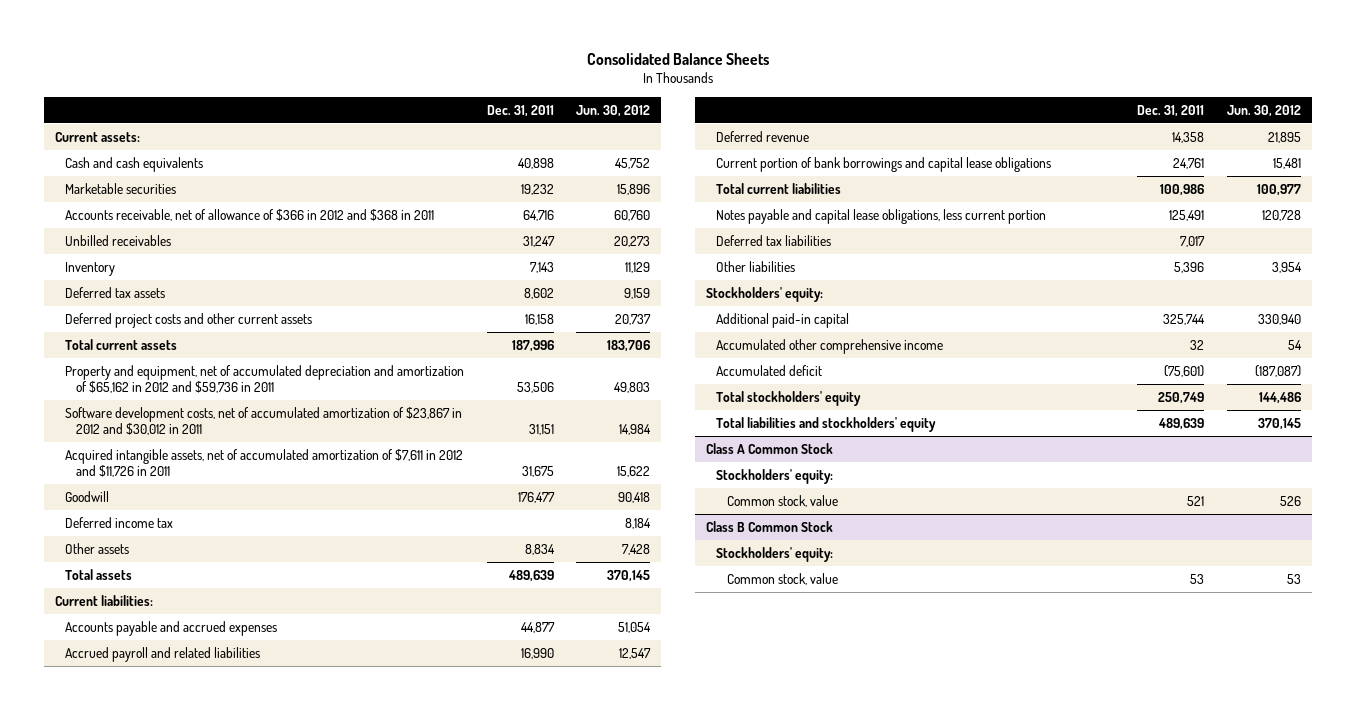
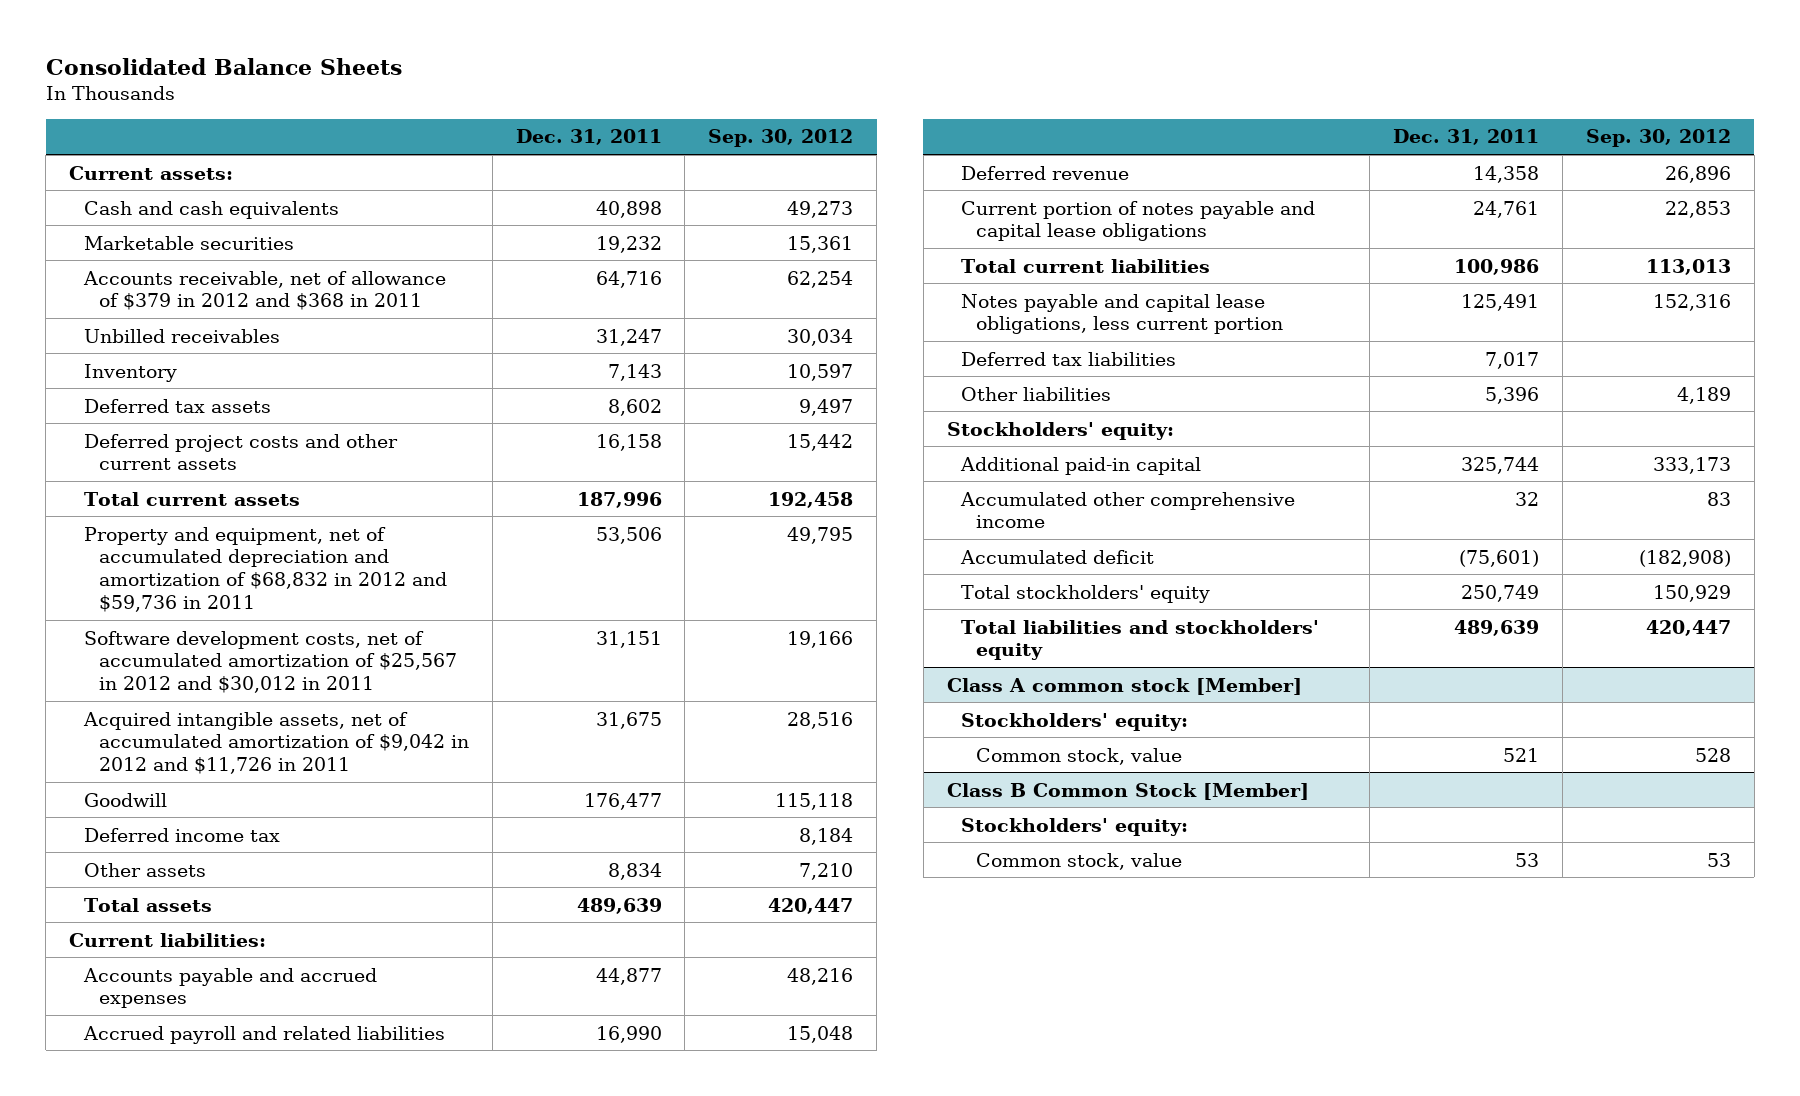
[575,104,650,117] Jun. 30, 2012 -> none
none -> [708,129,854,148] Sep. 30, 2012
[65,209,435,222] Accounts receivable, net of allowance of $366 in 2012 and $368 in 2011 -> [83,270,447,311] Accounts receivable, net of allowance of $379 in 2012 and $368 in 2011
[65,365,465,394] Property and equipment, net of accumulated depreciation and amortization of $65,162 in 2012 and $59,736 in 2011 -> [84,526,447,613] Property and equipment, net of accumulated depreciation and amortization of $68,832 in 2012 and $59,736 in 2011
[65,407,463,436] Software development costs, net of accumulated amortization of $23,867 in 2012 and $30,012 in 2011 -> [84,630,457,694] Software development costs, net of accumulated amortization of $25,567 in 2012 and $30,012 in 2011
[65,449,464,478] Acquired intangible assets, net of accumulated amortization of $7,611 in 2012 and $11,726 in 2011 -> [83,711,469,775] Acquired intangible assets, net of accumulated amortization of $9,042 in 2012 and $11,726 in 2011
[716,157,1052,173] Current portion of bank borrowings and capital lease obligations -> [961,200,1316,242] Current portion of notes payable and capital lease obligations
[705,443,833,455] Class A Common Stock -> [946,677,1302,695] Class A common stock [Member]
[705,521,833,533] Class B Common Stock -> [946,782,1309,800] Class B Common Stock [Member]

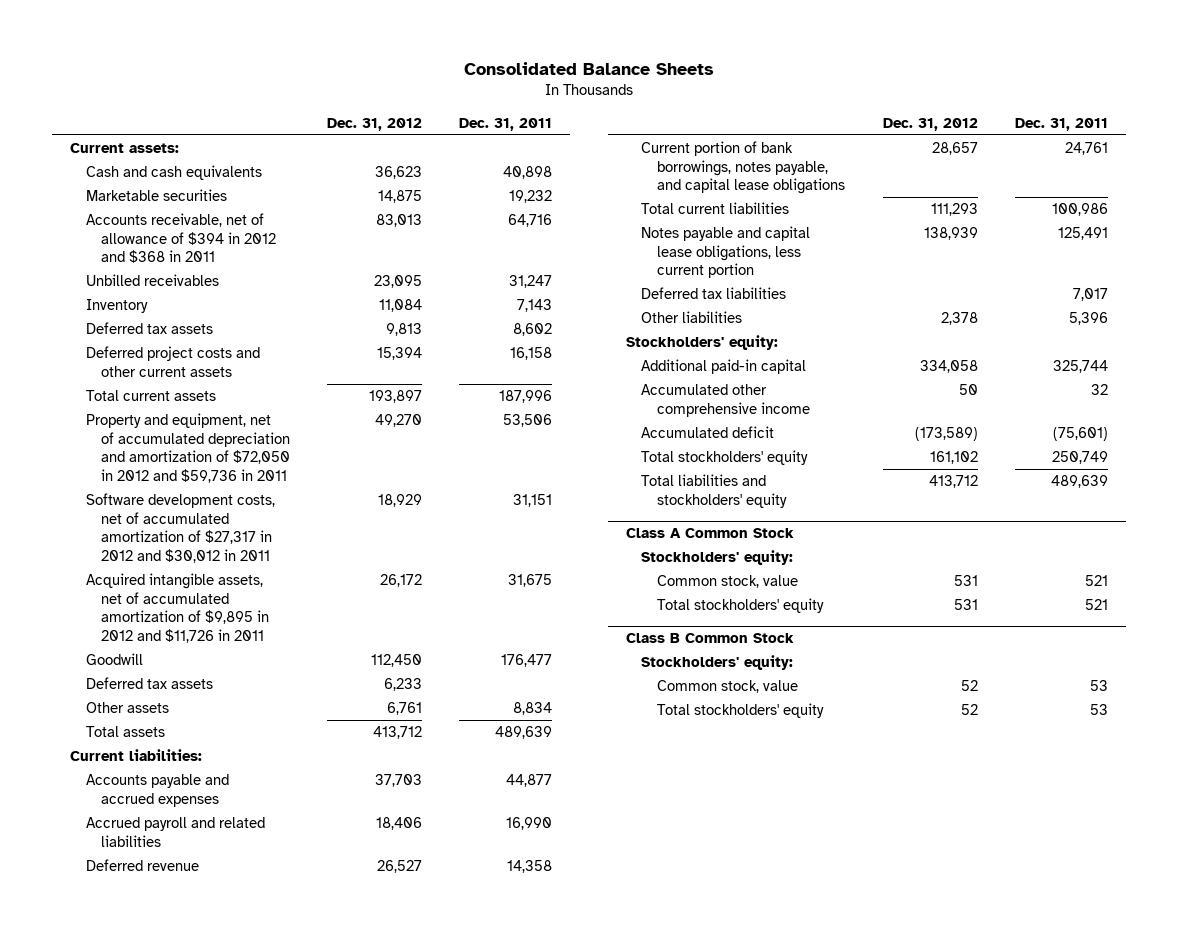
[708,129,854,148] Sep. 30, 2012 -> none
none -> [326,117,422,131] Dec. 31, 2012
[83,270,447,311] Accounts receivable, net of allowance of $379 in 2012 and $368 in 2011 -> [85,213,276,264] Accounts receivable, net of allowance of $394 in 2012 and $368 in 2011
[84,526,447,613] Property and equipment, net of accumulated depreciation and amortization of $68,832 in 2012 and $59,736 in 2011 -> [85,413,290,484] Property and equipment, net of accumulated depreciation and amortization of $72,050 in 2012 and $59,736 in 2011
[84,630,457,694] Software development costs, net of accumulated amortization of $25,567 in 2012 and $30,012 in 2011 -> [85,493,275,564] Software development costs, net of accumulated amortization of $27,317 in 2012 and $30,012 in 2011
[83,711,469,775] Acquired intangible assets, net of accumulated amortization of $9,042 in 2012 and $11,726 in 2011 -> [85,573,269,644] Acquired intangible assets, net of accumulated amortization of $9,895 in 2012 and $11,726 in 2011
[84,827,281,842] Deferred income tax -> [85,677,213,690] Deferred tax assets
[961,200,1316,242] Current portion of notes payable and capital lease obligations -> [641,141,845,195] Current portion of bank borrowings, notes payable, and capital lease obligations
[946,677,1302,695] Class A common stock [Member] -> [626,528,795,539] Class A Common Stock
none -> [656,598,824,614] Total stockholders' equity
[946,782,1309,800] Class B Common Stock [Member] -> [626,633,795,644] Class B Common Stock
none -> [656,703,824,719] Total stockholders' equity

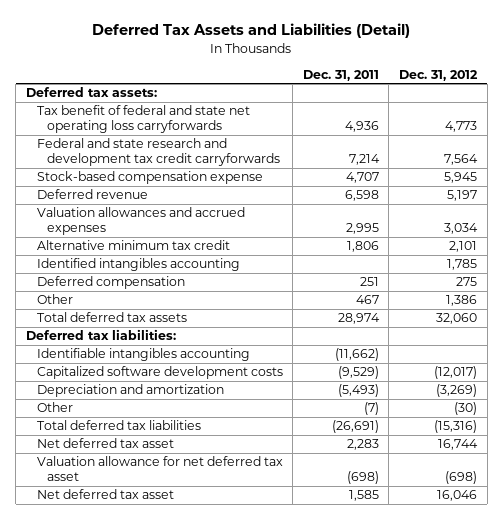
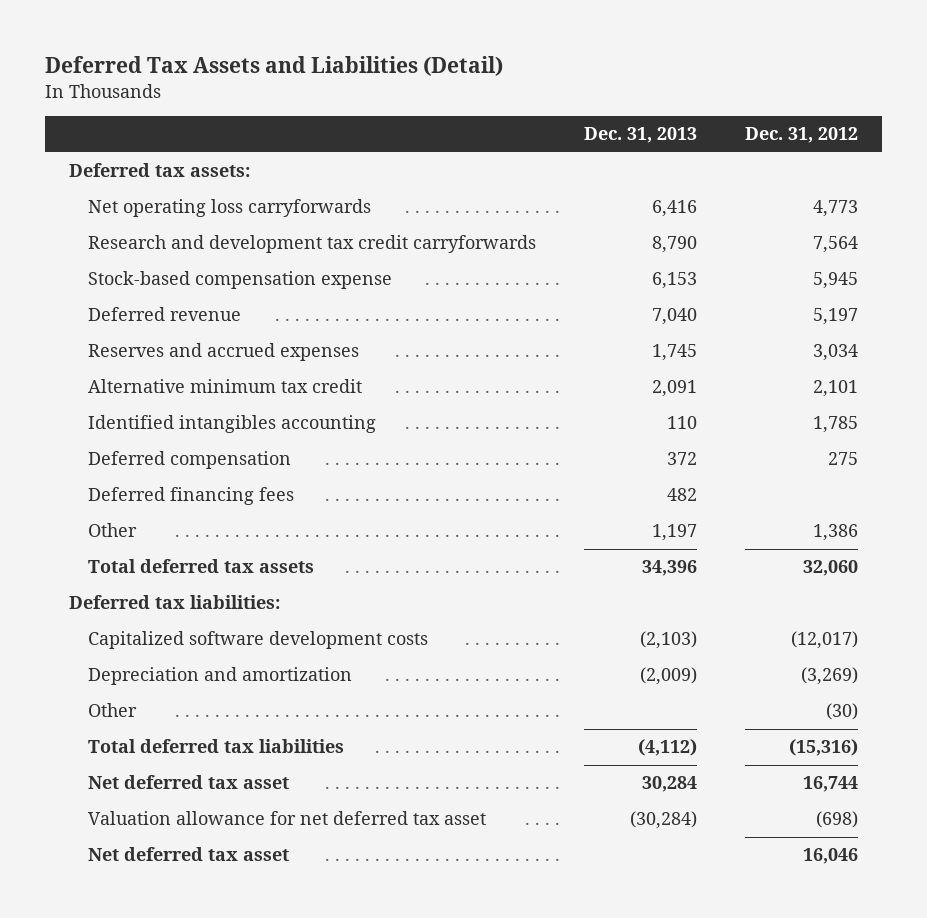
[302,69,379,81] Dec. 31, 2011 -> none
none -> [583,127,697,144] Dec. 31, 2013
[36,105,250,134] Tax benefit of federal and state net operating loss carryforwards -> [87,199,371,218] Net operating loss carryforwards
[36,138,281,167] Federal and state research and development tax credit carryforwards -> [87,235,536,254] Research and development tax credit carryforwards
[36,207,245,236] Valuation allowances and accrued expenses -> [87,343,359,362] Reserves and accrued expenses
none -> [87,487,294,506] Deferred financing fees
[36,348,250,362] Identifiable intangibles accounting -> none

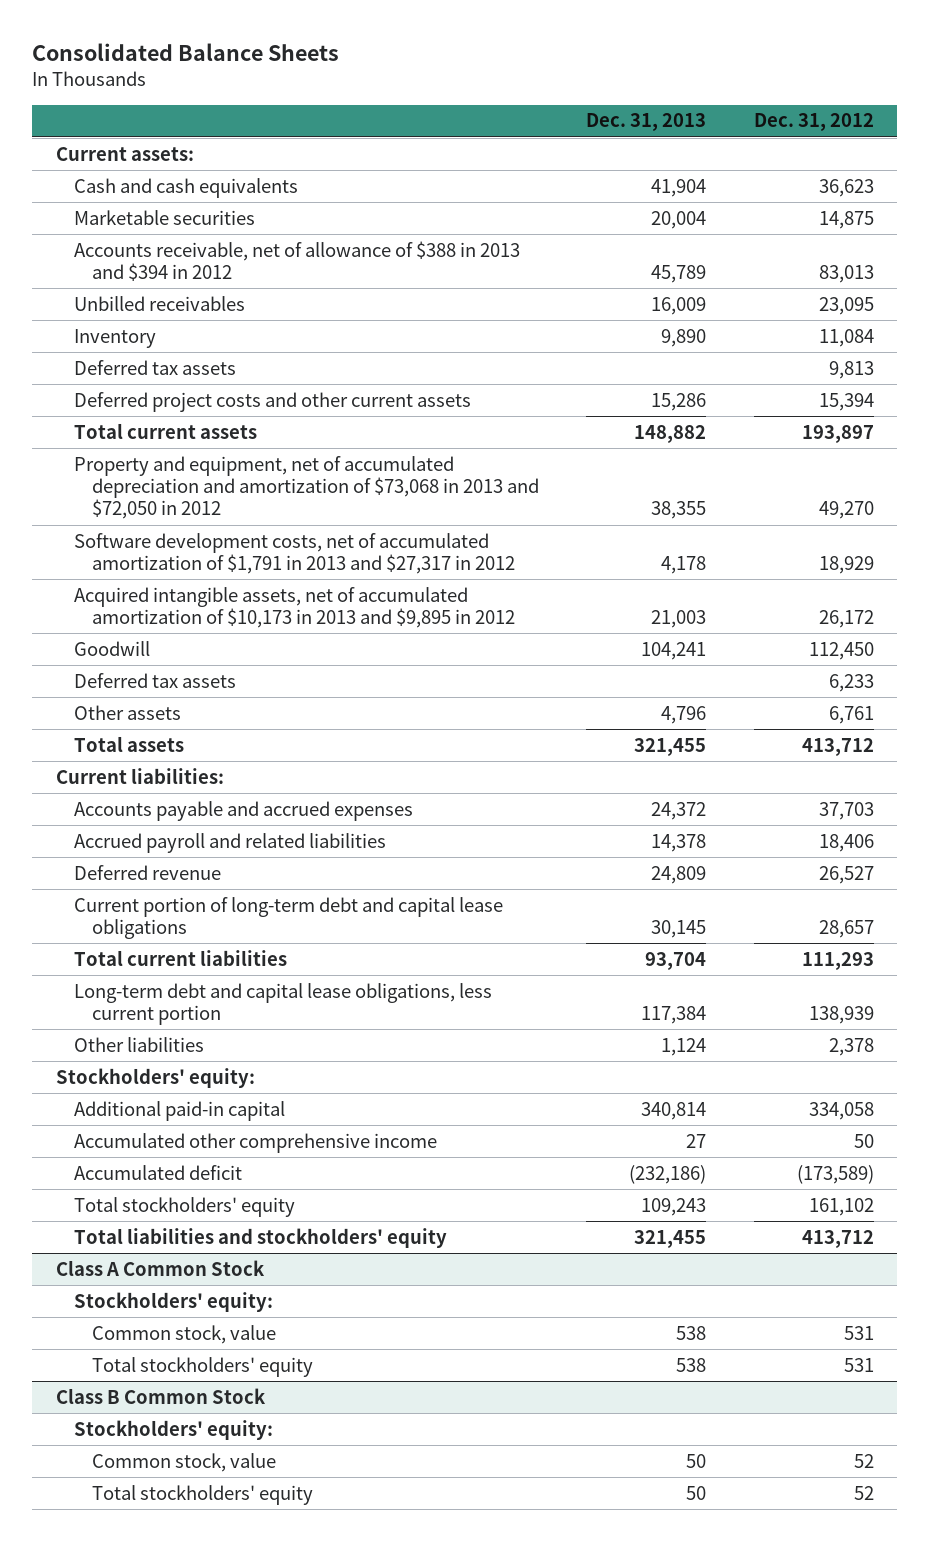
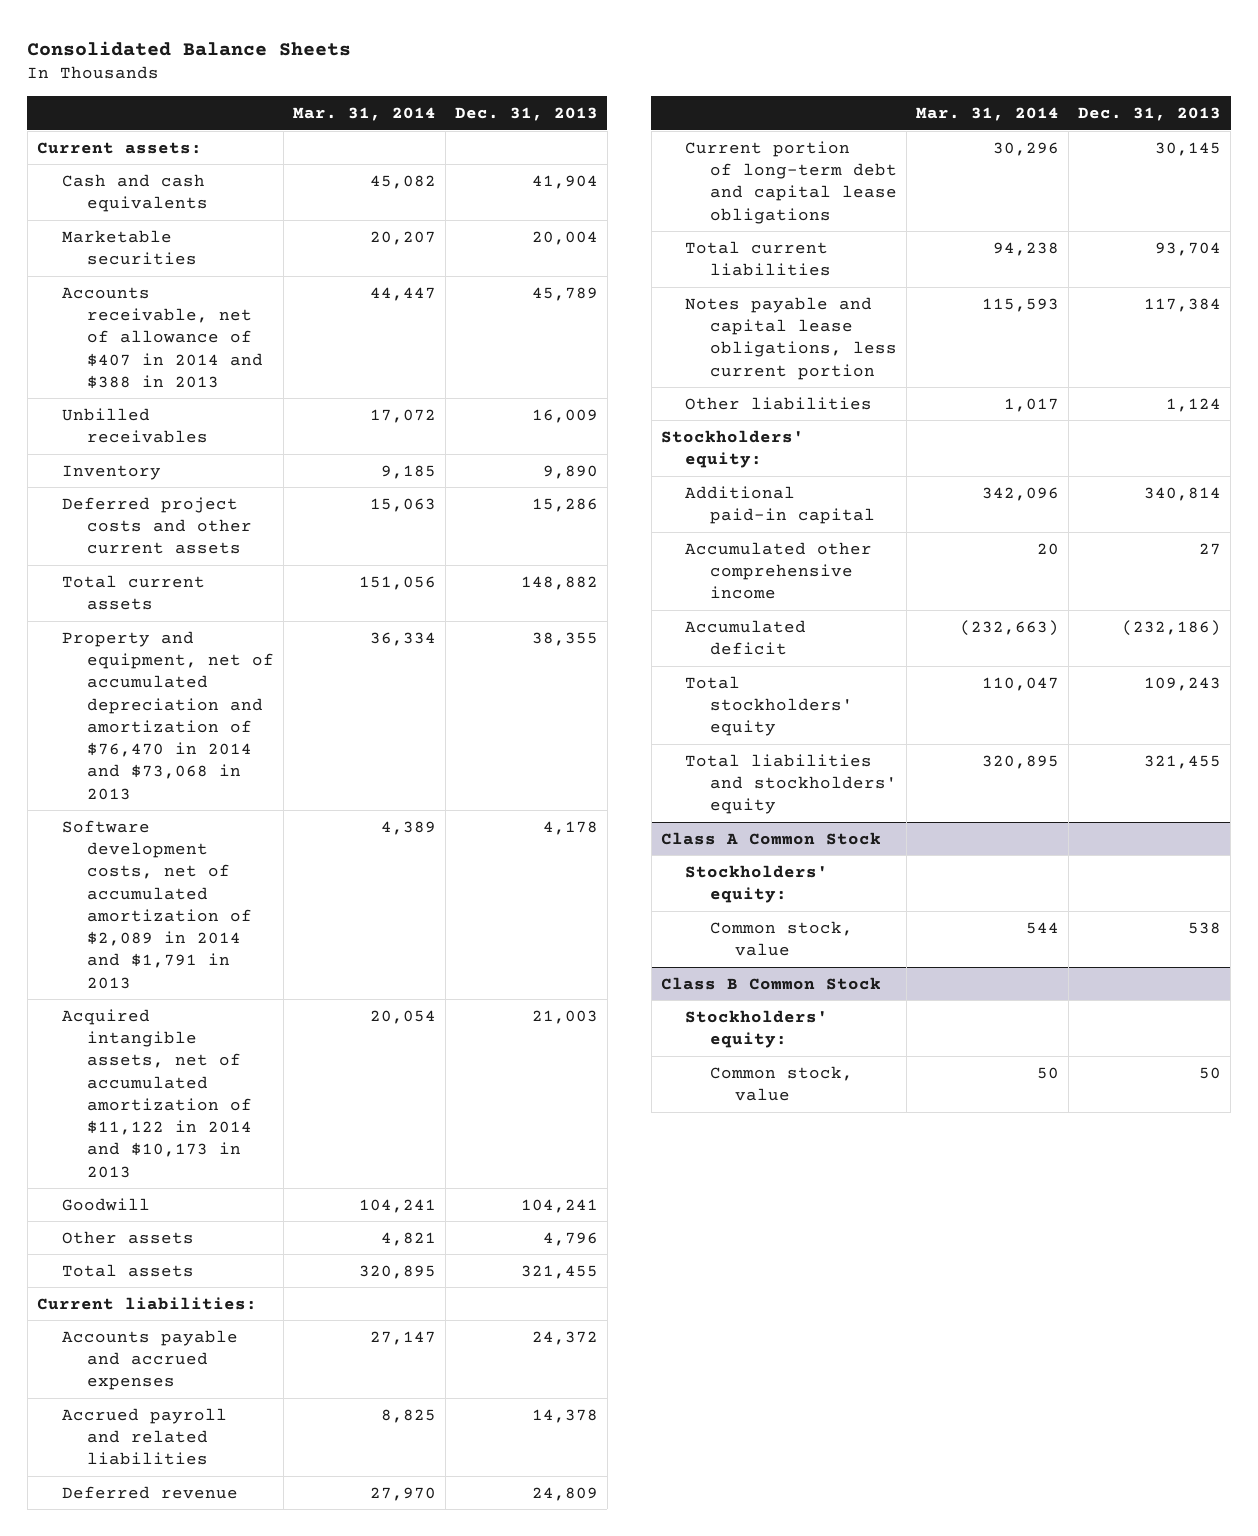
[753,113,874,132] Dec. 31, 2012 -> none
none -> [292,106,436,121] Mar. 31, 2014
[73,240,520,282] Accounts receivable, net of allowance of $388 in 2013 and $394 in 2012 -> [61,286,263,389] Accounts receivable, net of allowance of $407 in 2014 and $388 in 2013
[73,359,236,375] Deferred tax assets -> none
[73,455,539,520] Property and equipment, net of accumulated depreciation and amortization of $73,068 in 2013 and $72,050 in 2012 -> [61,630,274,800] Property and equipment, net of accumulated depreciation and amortization of $76,470 in 2014 and $73,068 in 2013
[73,532,515,575] Software development costs, net of accumulated amortization of $1,791 in 2013 and $27,317 in 2012 -> [61,819,252,989] Software development costs, net of accumulated amortization of $2,089 in 2014 and $1,791 in 2013
[73,586,515,629] Acquired intangible assets, net of accumulated amortization of $10,173 in 2013 and $9,895 in 2012 -> [61,1008,252,1178] Acquired intangible assets, net of accumulated amortization of $11,122 in 2014 and $10,173 in 2013
[73,672,236,688] Deferred tax assets -> none
[73,982,492,1026] Long-term debt and capital lease obligations, less current portion -> [685,296,898,380] Notes payable and capital lease obligations, less current portion
[91,1356,313,1377] Total stockholders' equity -> none
[91,1484,313,1505] Total stockholders' equity -> none

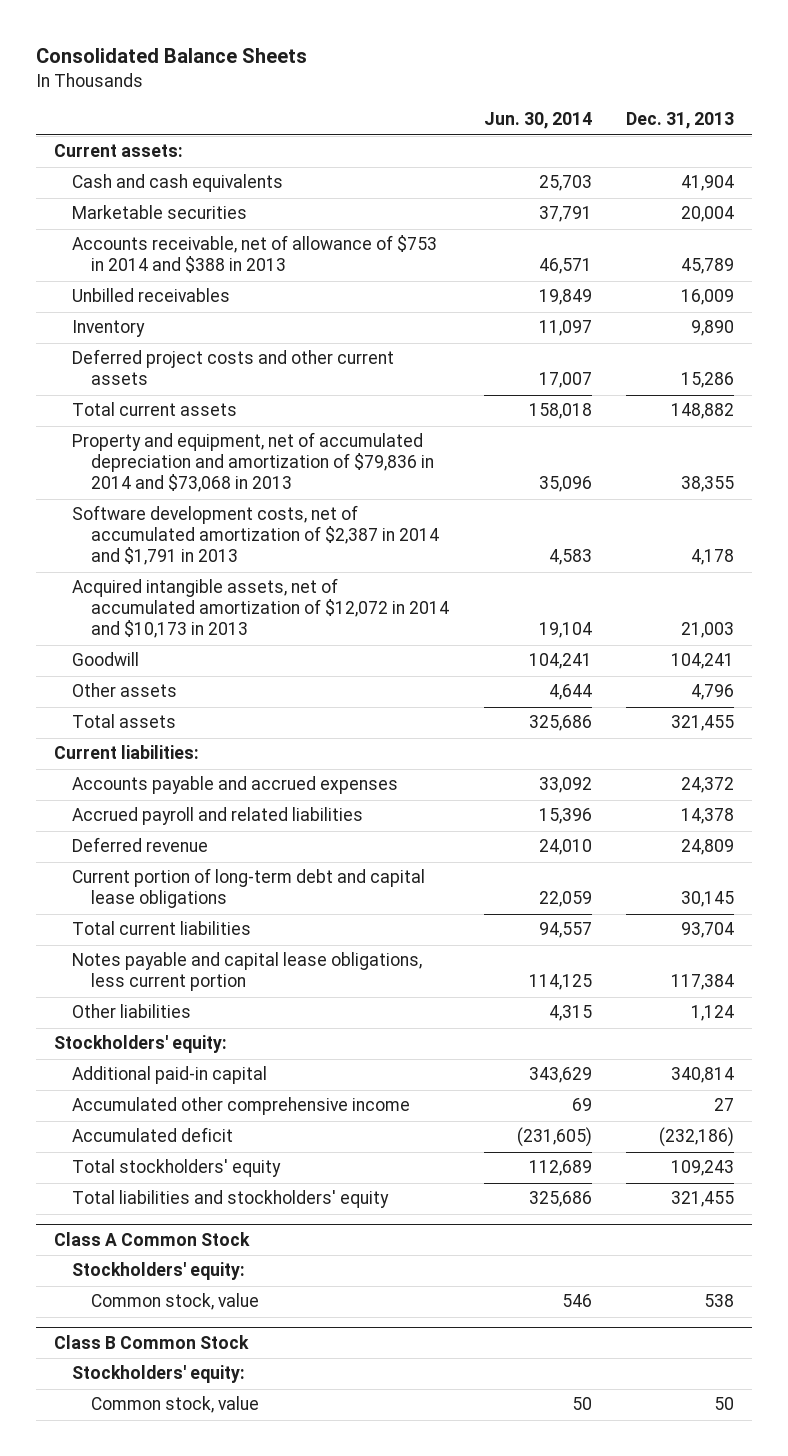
[292,106,436,121] Mar. 31, 2014 -> none
none -> [483,112,592,130] Jun. 30, 2014
[61,286,263,389] Accounts receivable, net of allowance of $407 in 2014 and $388 in 2013 -> [72,235,438,274] Accounts receivable, net of allowance of $753 in 2014 and $388 in 2013
[61,630,274,800] Property and equipment, net of accumulated depreciation and amortization of $76,470 in 2014 and $73,068 in 2013 -> [72,432,434,493] Property and equipment, net of accumulated depreciation and amortization of $79,836 in 2014 and $73,068 in 2013
[61,819,252,989] Software development costs, net of accumulated amortization of $2,089 in 2014 and $1,791 in 2013 -> [72,505,439,566] Software development costs, net of accumulated amortization of $2,387 in 2014 and $1,791 in 2013
[61,1008,252,1178] Acquired intangible assets, net of accumulated amortization of $11,122 in 2014 and $10,173 in 2013 -> [72,578,449,639] Acquired intangible assets, net of accumulated amortization of $12,072 in 2014 and $10,173 in 2013

